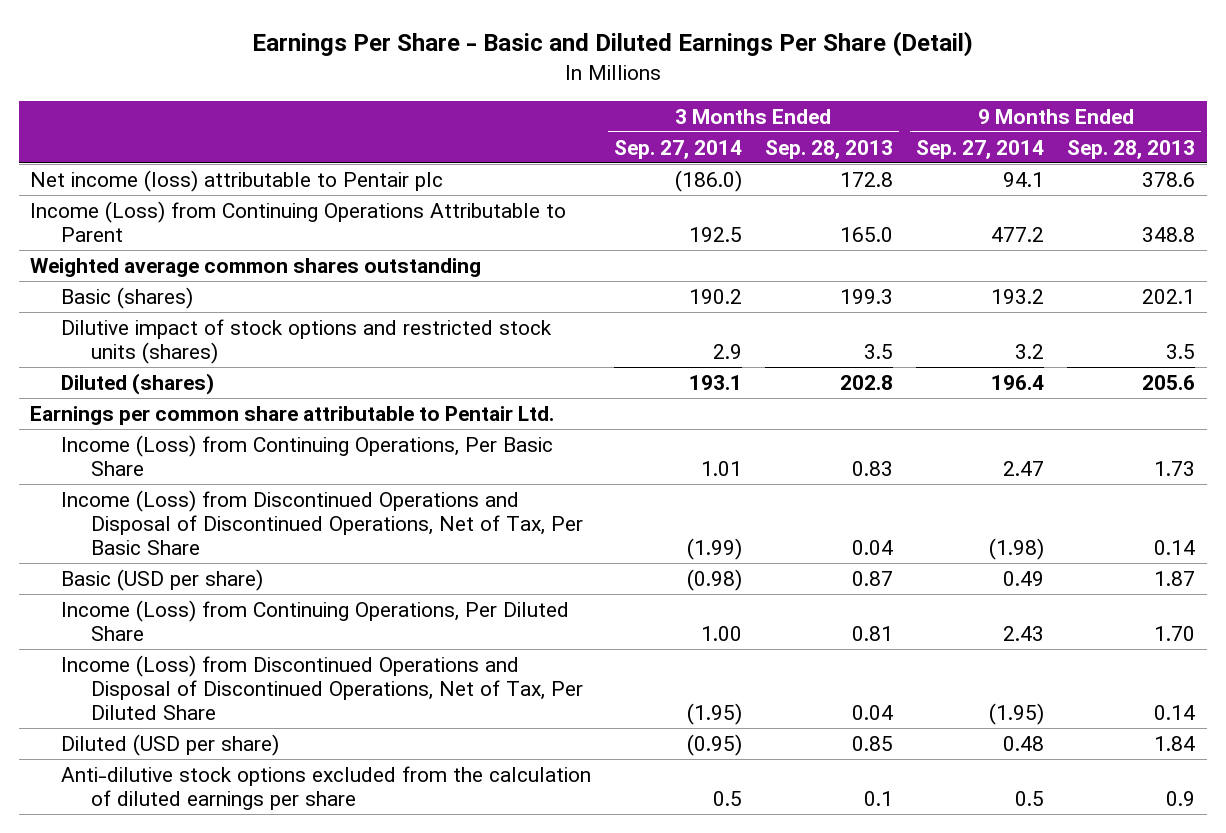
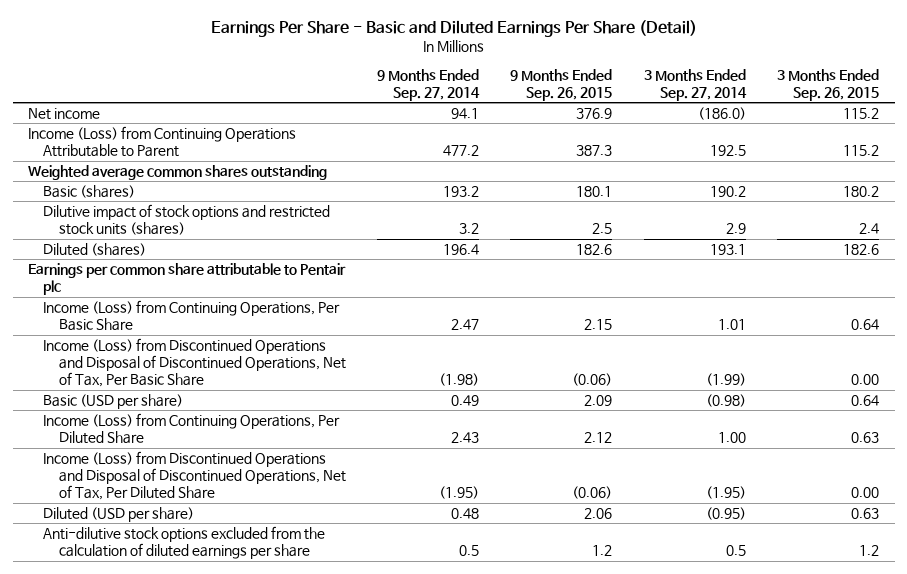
[764,139,893,159] Sep. 28, 2013 -> none
[1067,139,1196,159] Sep. 28, 2013 -> none
none -> [510,68,613,101] 9 Months Ended Sep. 26, 2015
none -> [777,68,880,101] 3 Months Ended Sep. 26, 2015
[30,169,444,192] Net income (loss) attributable to Pentair plc -> [28,108,101,121] Net income
[30,405,555,425] Earnings per common share attributable to Pentair Ltd. -> [28,263,347,296] Earnings per common share attributable to Pentair plc

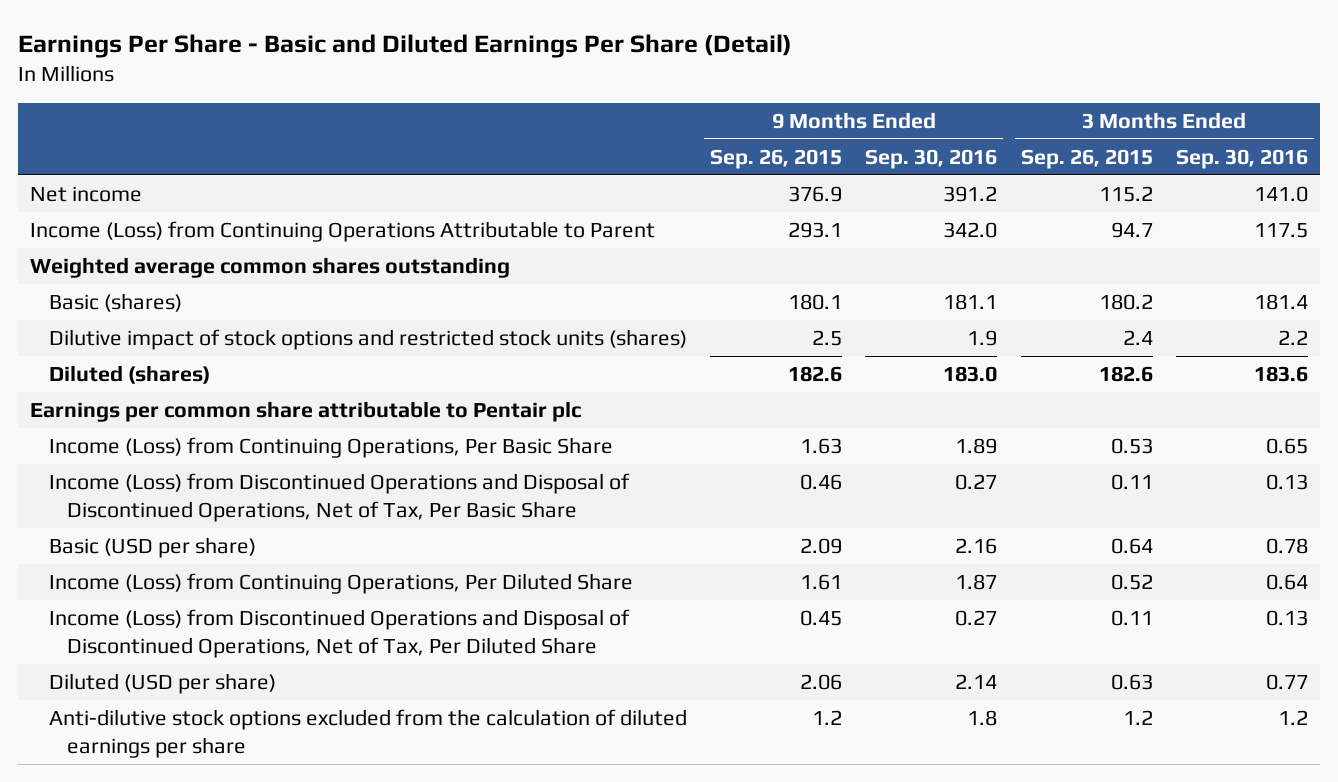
[376,68,480,101] 9 Months Ended Sep. 27, 2014 -> none
[643,68,747,101] 3 Months Ended Sep. 27, 2014 -> none
none -> [865,148,998,169] Sep. 30, 2016
none -> [1176,148,1309,169] Sep. 30, 2016
[576,145,613,157] 387.3 -> [787,221,842,238] 293.1
[843,145,880,157] 115.2 -> [1110,221,1153,238] 94.7
[584,319,613,331] 2.15 -> [799,437,842,454] 1.63
[851,319,880,331] 0.64 -> [1110,437,1153,454] 0.53
[572,373,613,387] (0.06) -> [799,473,842,490] 0.46
[851,374,880,386] 0.00 -> [1110,473,1153,490] 0.11
[584,432,613,444] 2.12 -> [799,573,842,590] 1.61
[851,432,880,444] 0.63 -> [1110,573,1153,590] 0.52
[572,486,613,500] (0.06) -> [799,609,842,626] 0.45
[851,487,880,499] 0.00 -> [1110,609,1153,626] 0.11

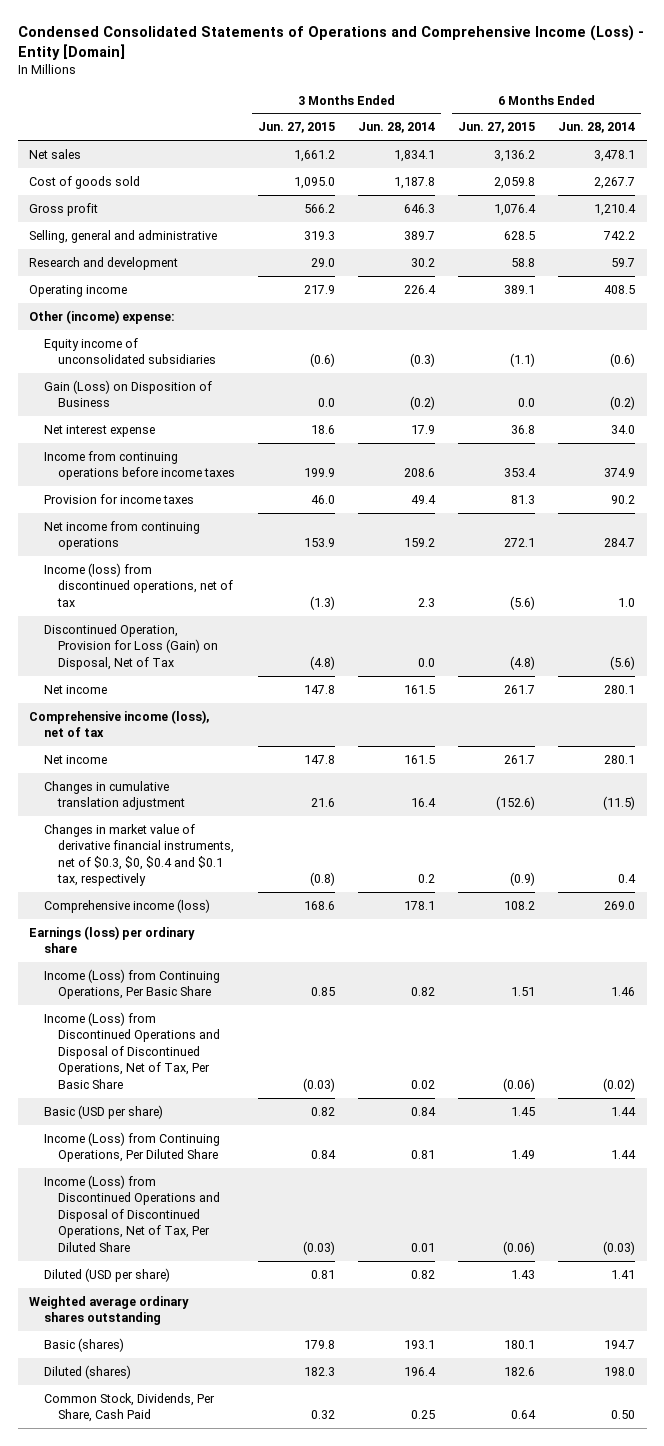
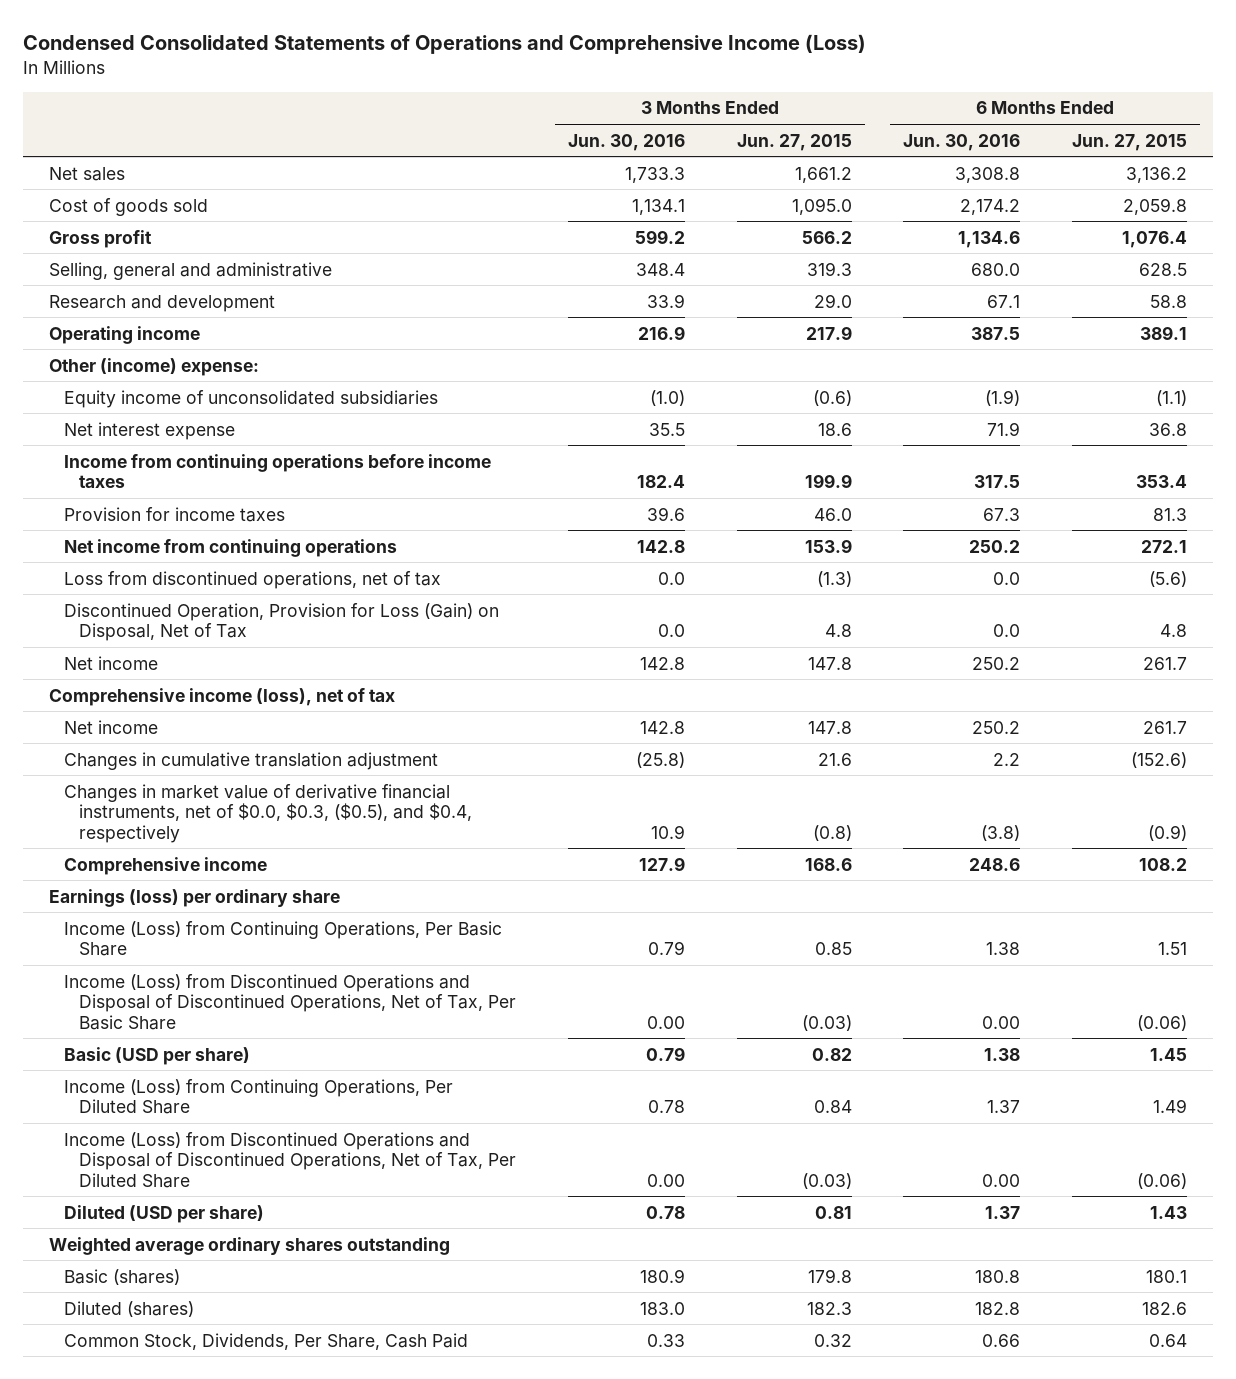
[17,25,644,61] Condensed Consolidated Statements of Operations and Comprehensive Income (Loss) - Entity [Domain] -> [23,34,867,55] Condensed Consolidated Statements of Operations and Comprehensive Income (Loss)
[358,122,436,134] Jun. 28, 2014 -> none
[558,122,636,134] Jun. 28, 2014 -> none
none -> [567,133,685,151] Jun. 30, 2016
none -> [903,133,1021,151] Jun. 30, 2016
[43,379,212,408] Gain (Loss) on Disposition of Business -> none
[43,562,234,607] Income (loss) from discontinued operations, net of tax -> [64,570,442,589] Loss from discontinued operations, net of tax
[310,655,336,670] (4.8) -> [824,624,852,638] 4.8
[510,655,536,670] (4.8) -> [1159,624,1187,638] 4.8
[43,823,235,887] Changes in market value of derivative financial instruments, net of $0.3, $0, $0.4 and $0.1 tax, respectively -> [64,783,473,843] Changes in market value of derivative financial instruments, net of $0.0, $0.3, ($0.5), and $0.4, respectively
[43,898,210,913] Comprehensive income (loss) -> [64,856,268,875] Comprehensive income

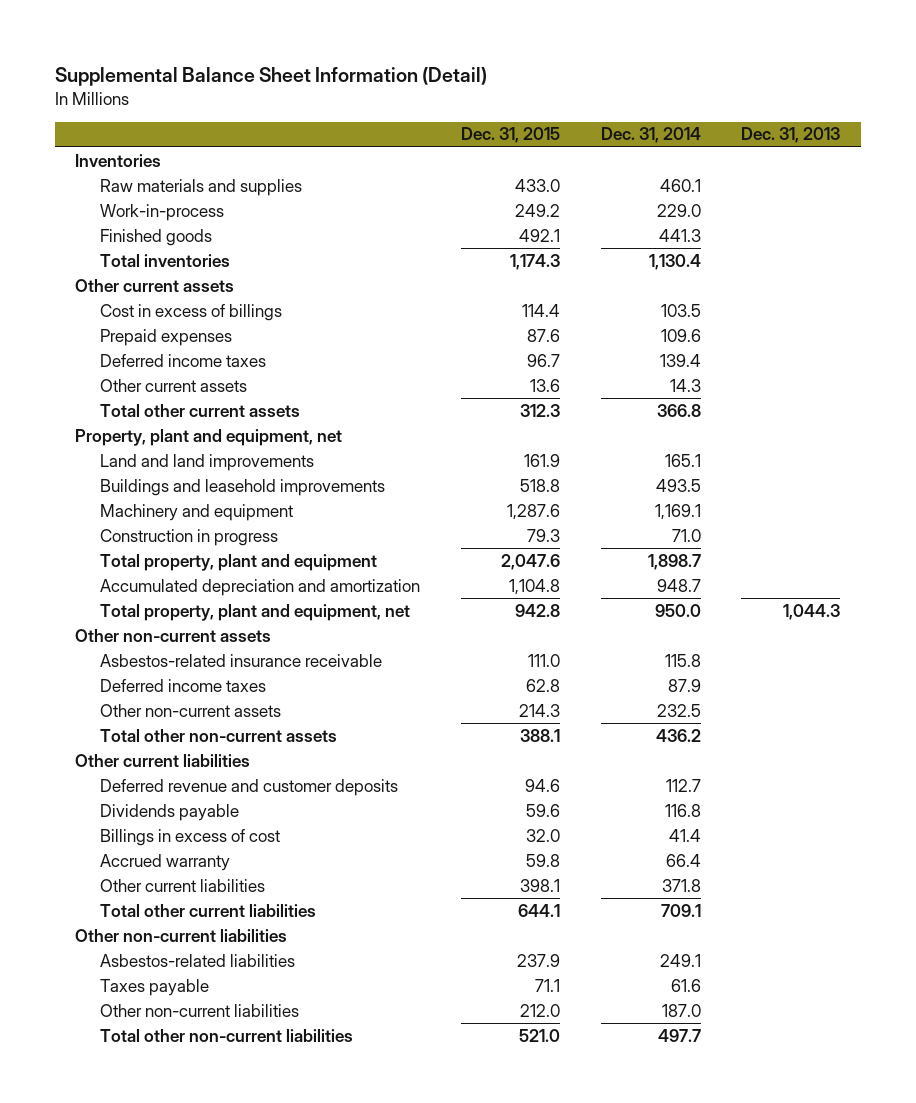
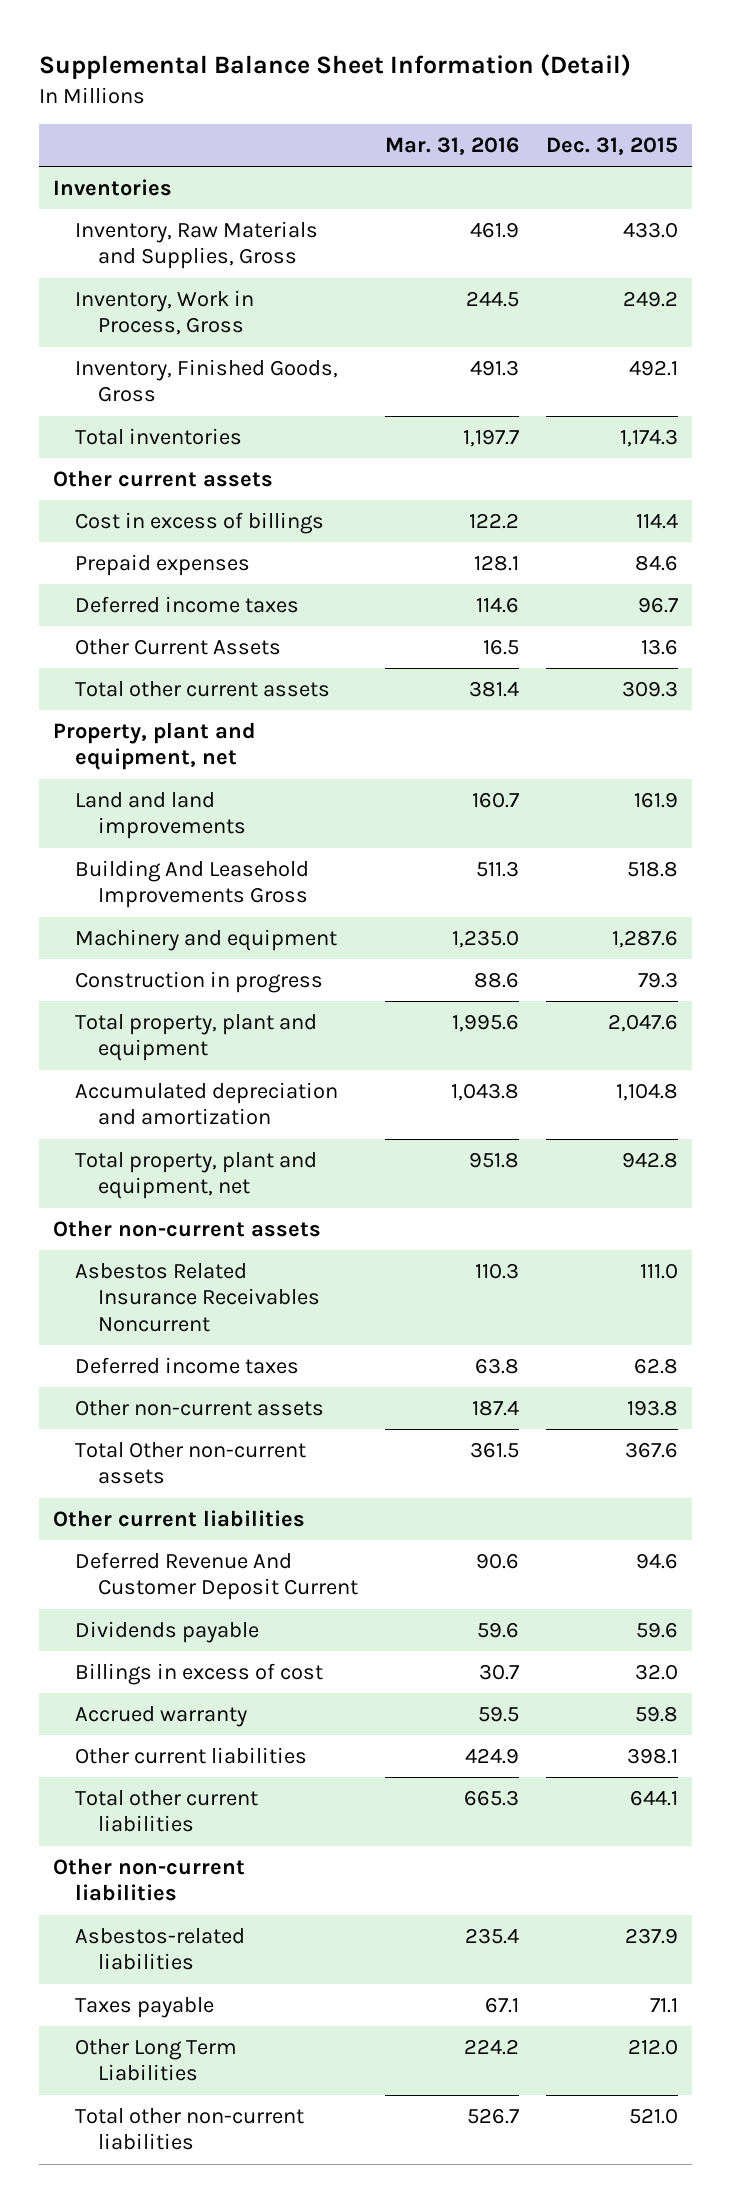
[600,127,701,144] Dec. 31, 2014 -> none
[741,127,841,144] Dec. 31, 2013 -> none
none -> [385,137,520,156] Mar. 31, 2016
[99,178,302,196] Raw materials and supplies -> [75,220,319,270] Inventory, Raw Materials and Supplies, Gross
[99,203,224,221] Work-in-process -> [75,289,255,336] Inventory, Work in Process, Gross
[99,228,212,246] Finished goods -> [75,358,339,403] Inventory, Finished Goods, Gross
[526,328,560,342] 87.6 -> [635,554,679,571] 84.6
[99,378,247,392] Other current assets -> [75,638,282,655] Other Current Assets
[519,403,560,417] 312.3 -> [622,680,679,697] 309.3
[99,478,385,496] Buildings and leasehold improvements -> [75,859,310,909] Building And Leasehold Improvements Gross
[99,653,382,667] Asbestos-related insurance receivable -> [75,1262,320,1333] Asbestos Related Insurance Receivables Noncurrent
[518,703,560,717] 214.3 -> [627,1399,679,1416] 193.8
[99,728,337,742] Total other non-current assets -> [75,1441,307,1485] Total Other non-current assets
[519,728,560,742] 388.1 -> [625,1441,679,1458] 367.6
[99,778,398,796] Deferred revenue and customer deposits -> [75,1551,358,1601] Deferred Revenue And Customer Deposit Current
[99,1003,299,1017] Other non-current liabilities -> [75,2038,238,2082] Other Long Term Liabilities

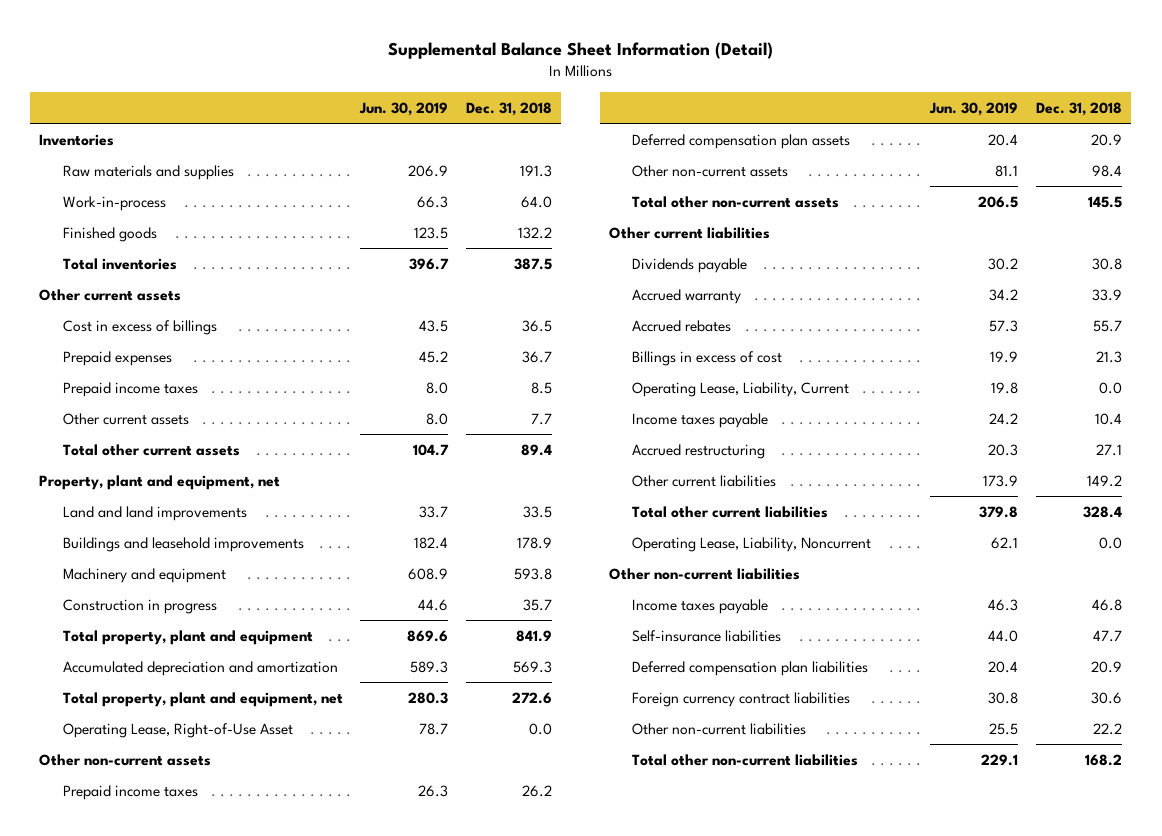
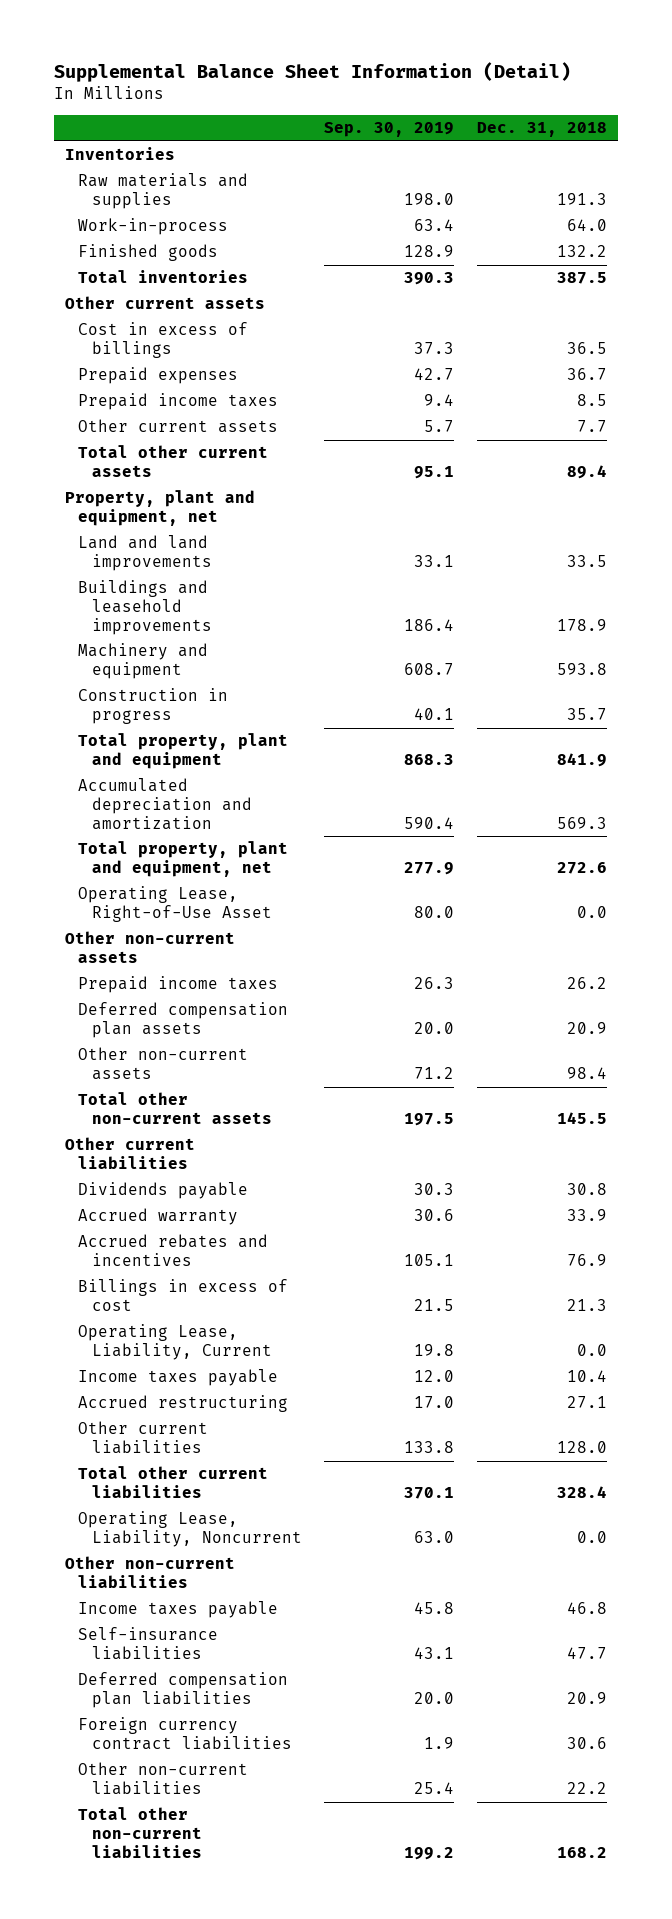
[359,101,449,116] Jun. 30, 2019 -> none
none -> [324,122,455,138] Sep. 30, 2019
[632,319,732,332] Accrued rebates -> [78,1234,269,1267] Accrued rebates and incentives
[1093,319,1123,332] 55.7 -> [566,1254,607,1267] 76.9
[1087,474,1123,487] 149.2 -> [556,1441,607,1454] 128.0

